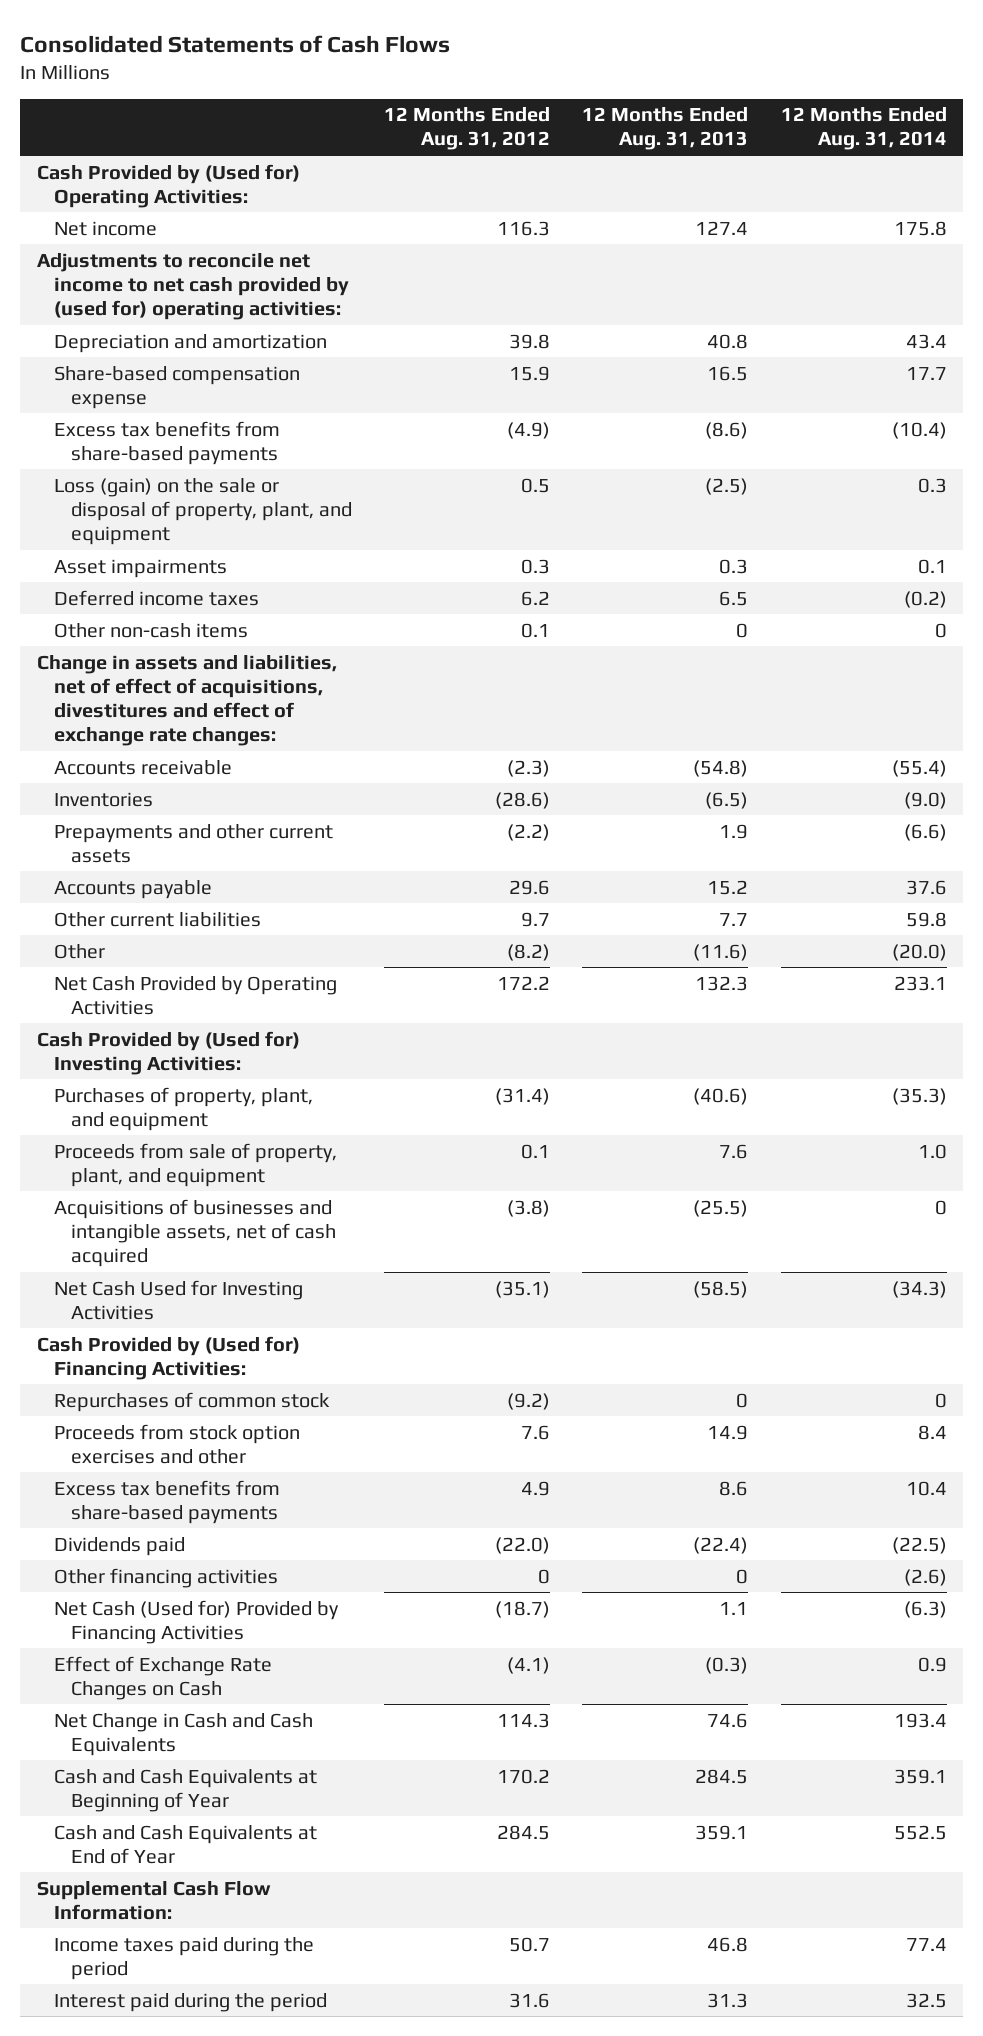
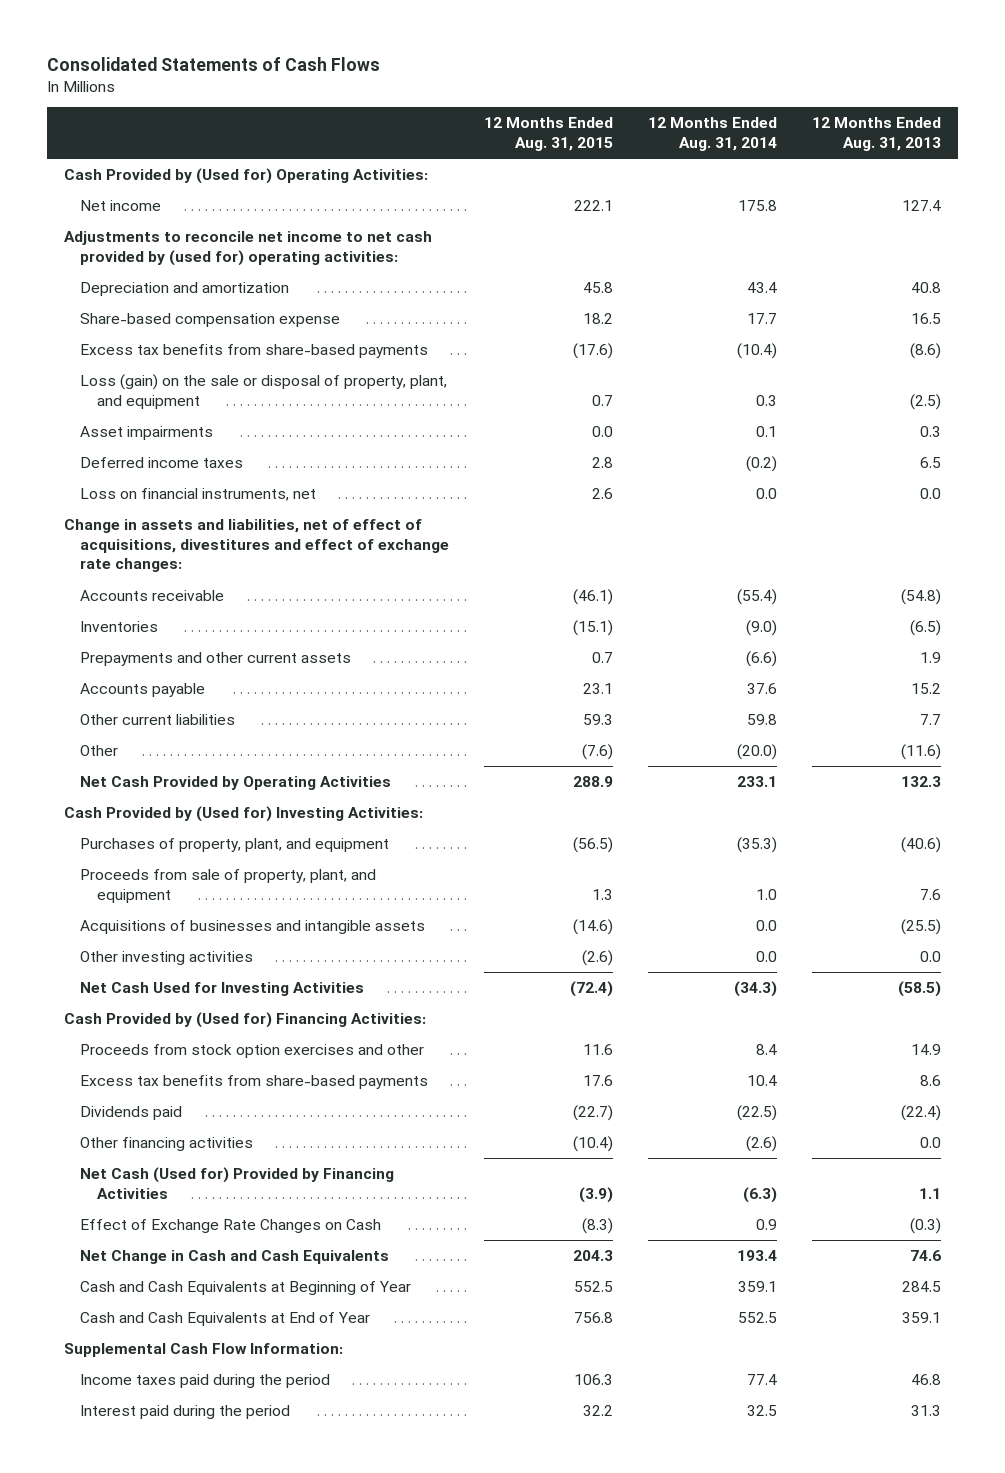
[384,107,551,151] 12 Months Ended Aug. 31, 2012 -> none
none -> [484,117,614,151] 12 Months Ended Aug. 31, 2015
[53,622,248,638] Other non-cash items -> none
none -> [80,488,317,502] Loss on financial instruments, net
[53,1198,337,1267] Acquisitions of businesses and intangible assets, net of cash acquired -> [80,920,426,935] Acquisitions of businesses and intangible assets
[934,1199,947,1215] 0 -> [755,920,777,932] 0.0
none -> [80,951,254,966] Other investing activities
[53,1391,330,1412] Repurchases of common stock -> none
[736,1568,749,1584] 0 -> [919,1137,941,1149] 0.0

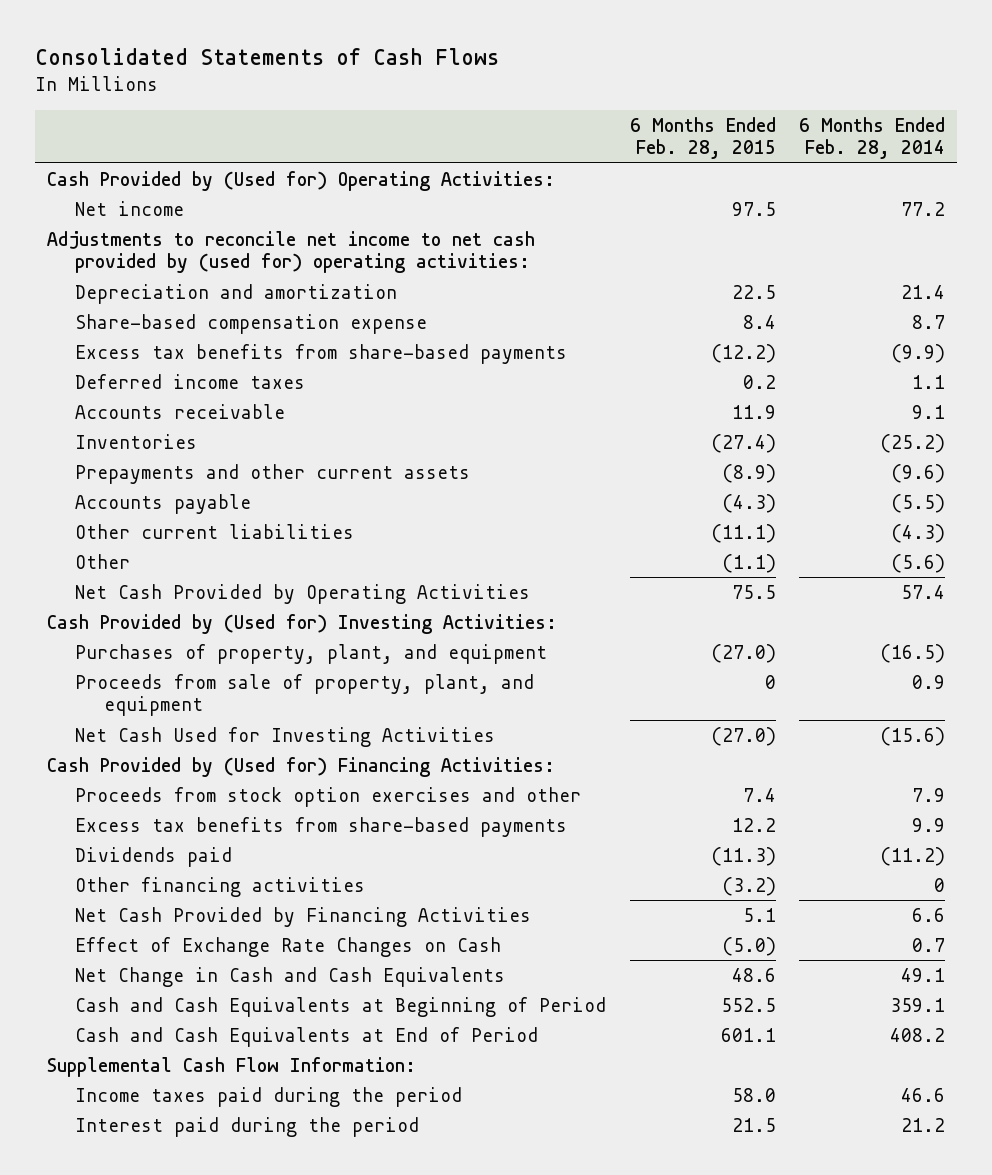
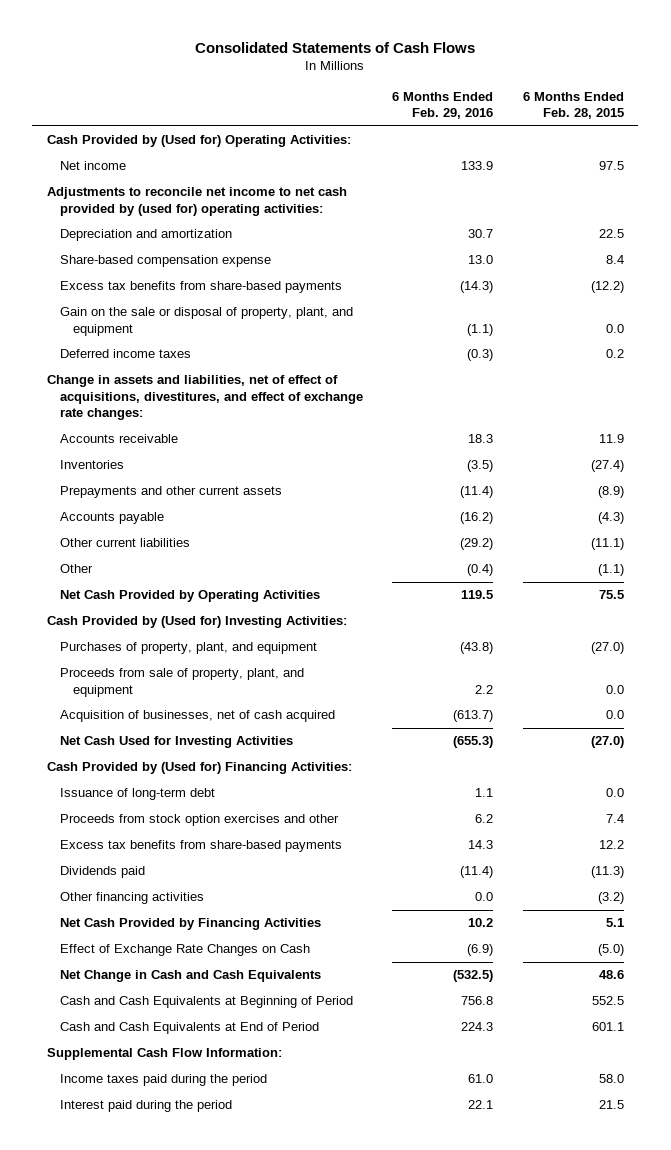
[799,116,946,160] 6 Months Ended Feb. 28, 2014 -> none
none -> [392,91,494,120] 6 Months Ended Feb. 29, 2016
none -> [59,307,353,336] Gain on the sale or disposal of property, plant, and equipment
none -> [47,375,363,421] Change in assets and liabilities, net of effect of acquisitions, divestitures, and effect of exchange rate changes:
[764,674,776,689] 0 -> [605,684,624,694] 0.0
none -> [59,710,335,723] Acquisition of businesses, net of cash acquired
none -> [59,788,215,801] Issuance of long-term debt

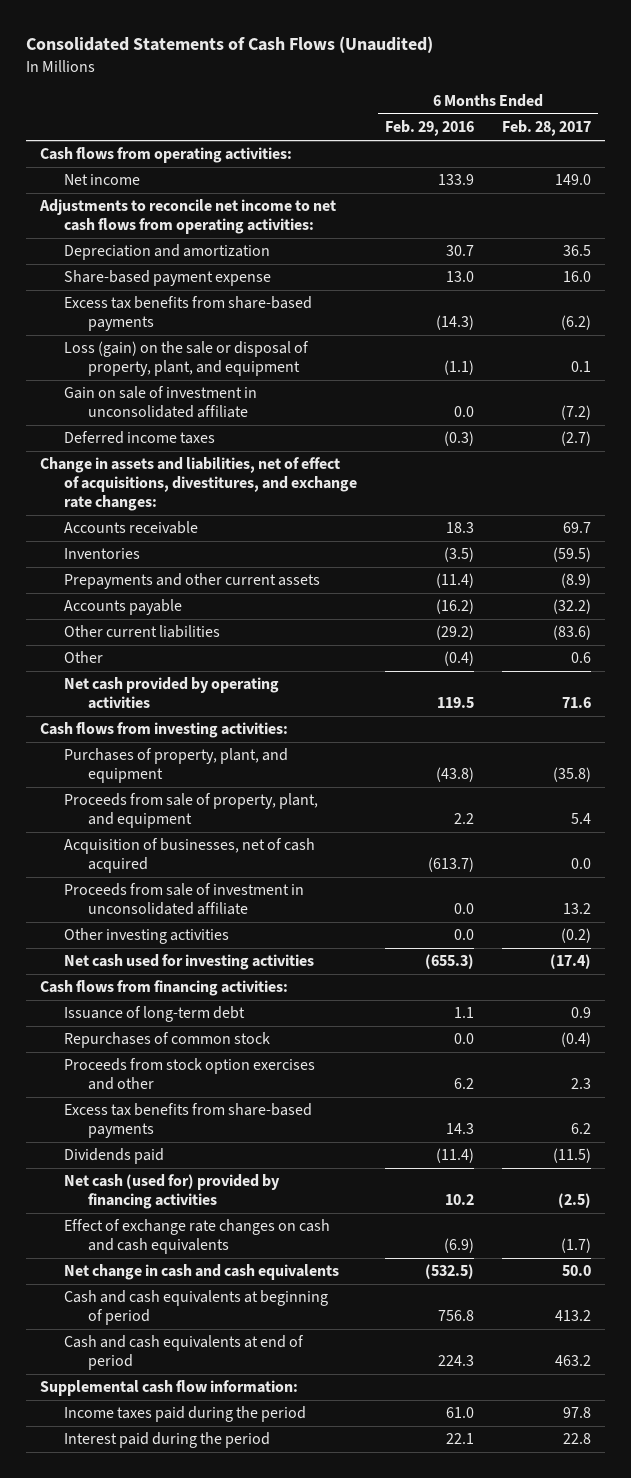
[195,41,476,53] Consolidated Statements of Cash Flows -> [25,36,433,54] Consolidated Statements of Cash Flows (Unaudited)
[522,91,624,120] 6 Months Ended Feb. 28, 2015 -> none
none -> [501,120,591,137] Feb. 28, 2017
[47,135,352,148] Cash Provided by (Used for) Operating Activities: -> [39,147,292,164] Cash flows from operating activities:
[47,187,348,216] Adjustments to reconcile net income to net cash provided by (used for) operating activities: -> [38,199,336,235] Adjustments to reconcile net income to net cash flows from operating activities:
[59,255,271,268] Share-based compensation expense -> [64,270,272,287] Share-based payment expense
[59,307,353,336] Gain on the sale or disposal of property, plant, and equipment -> [64,341,310,377] Loss (gain) on the sale or disposal of property, plant, and equipment
none -> [64,386,258,419] Gain on sale of investment in unconsolidated affiliate
[47,375,363,421] Change in assets and liabilities, net of effect of acquisitions, divestitures, and effect of exchange rate changes: -> [39,457,358,512] Change in assets and liabilities, net of effect of acquisitions, divestitures, and exchange rate changes:
[59,590,320,603] Net Cash Provided by Operating Activities -> [64,677,280,710] Net cash provided by operating activities
[47,616,348,629] Cash Provided by (Used for) Investing Activities: -> [39,722,288,739] Cash flows from investing activities:
none -> [64,883,305,916] Proceeds from sale of investment in unconsolidated affiliate
none -> [64,928,230,945] Other investing activities
[59,736,293,749] Net Cash Used for Investing Activities -> [64,954,315,971] Net cash used for investing activities
[47,762,353,775] Cash Provided by (Used for) Financing Activities: -> [39,980,288,997] Cash flows from financing activities:
none -> [64,1032,271,1049] Repurchases of common stock
[59,892,204,905] Other financing activities -> none
[59,918,321,931] Net Cash Provided by Financing Activities -> [64,1174,281,1210] Net cash (used for) provided by financing activities
[59,944,310,957] Effect of Exchange Rate Changes on Cash -> [64,1219,331,1255] Effect of exchange rate changes on cash and cash equivalents
[59,970,321,983] Net Change in Cash and Cash Equivalents -> [64,1264,340,1281] Net change in cash and cash equivalents
[59,996,353,1009] Cash and Cash Equivalents at Beginning of Period -> [64,1290,329,1326] Cash and cash equivalents at beginning of period
[59,1022,319,1035] Cash and Cash Equivalents at End of Period -> [64,1335,305,1371] Cash and cash equivalents at end of period
[47,1048,283,1061] Supplemental Cash Flow Information: -> [39,1380,298,1397] Supplemental cash flow information:

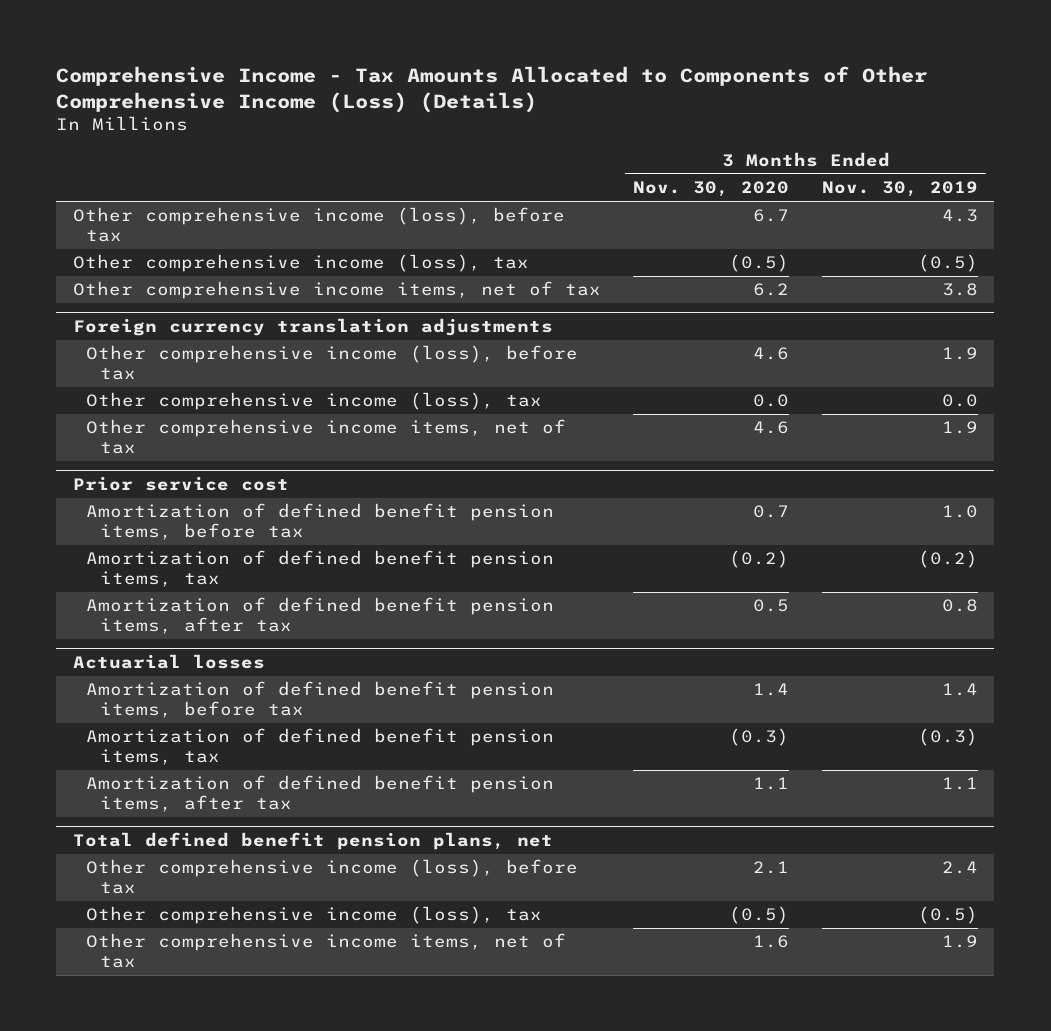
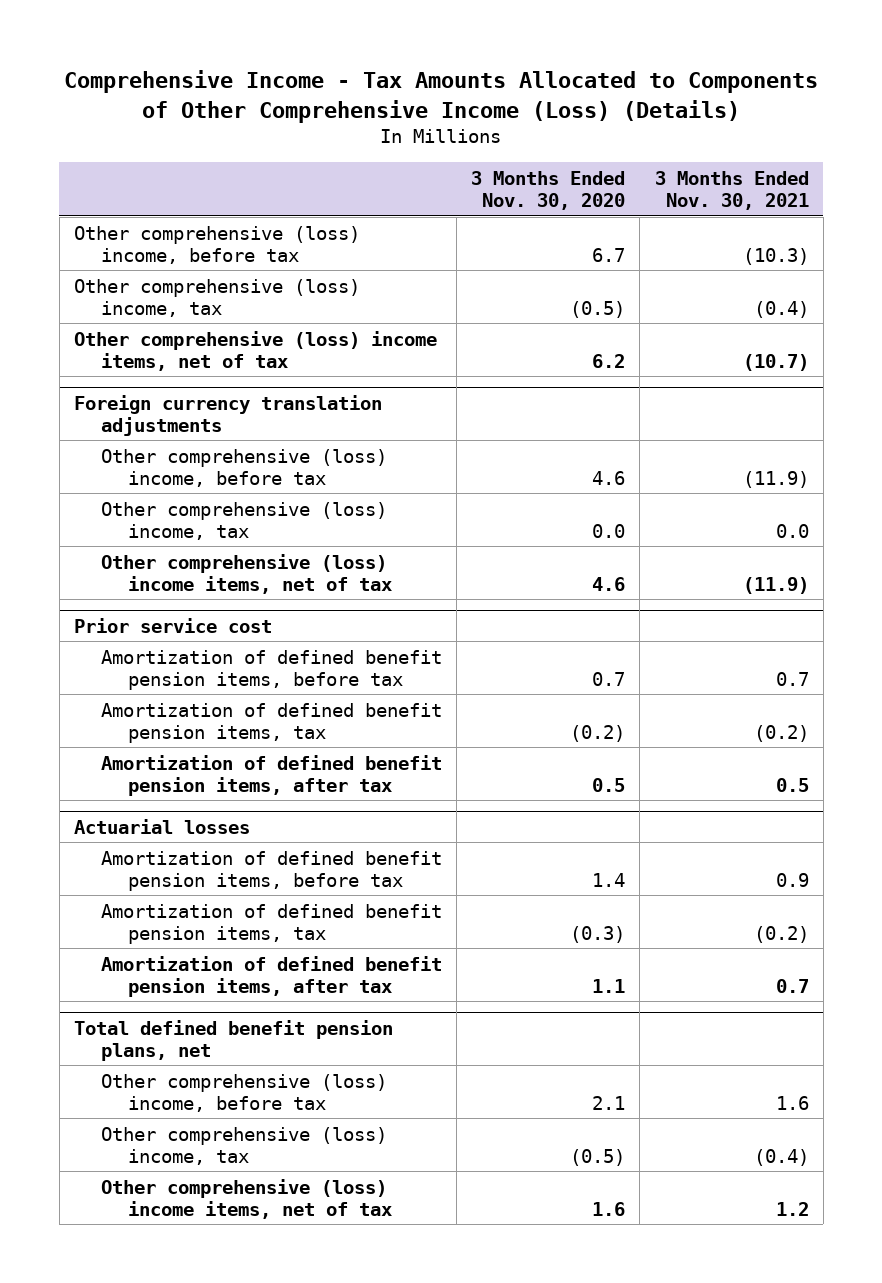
[821,181,978,198] Nov. 30, 2019 -> none
none -> [654,170,809,210] 3 Months Ended Nov. 30, 2021
[72,207,565,242] Other comprehensive income (loss), before tax -> [73,225,360,264] Other comprehensive (loss) income, before tax
[72,254,529,273] Other comprehensive income (loss), tax -> [73,278,360,317] Other comprehensive (loss) income, tax
[72,281,601,300] Other comprehensive income items, net of tax -> [73,330,437,371] Other comprehensive (loss) income items, net of tax
[86,345,579,380] Other comprehensive income (loss), before tax -> [100,448,387,487] Other comprehensive (loss) income, before tax
[86,392,543,411] Other comprehensive income (loss), tax -> [100,501,387,540] Other comprehensive (loss) income, tax
[86,419,567,454] Other comprehensive income items, net of tax -> [100,553,393,594] Other comprehensive (loss) income items, net of tax
[86,859,579,894] Other comprehensive income (loss), before tax -> [100,1073,387,1112] Other comprehensive (loss) income, before tax
[86,906,543,925] Other comprehensive income (loss), tax -> [100,1126,387,1165] Other comprehensive (loss) income, tax
[86,933,567,968] Other comprehensive income items, net of tax -> [100,1178,393,1219] Other comprehensive (loss) income items, net of tax

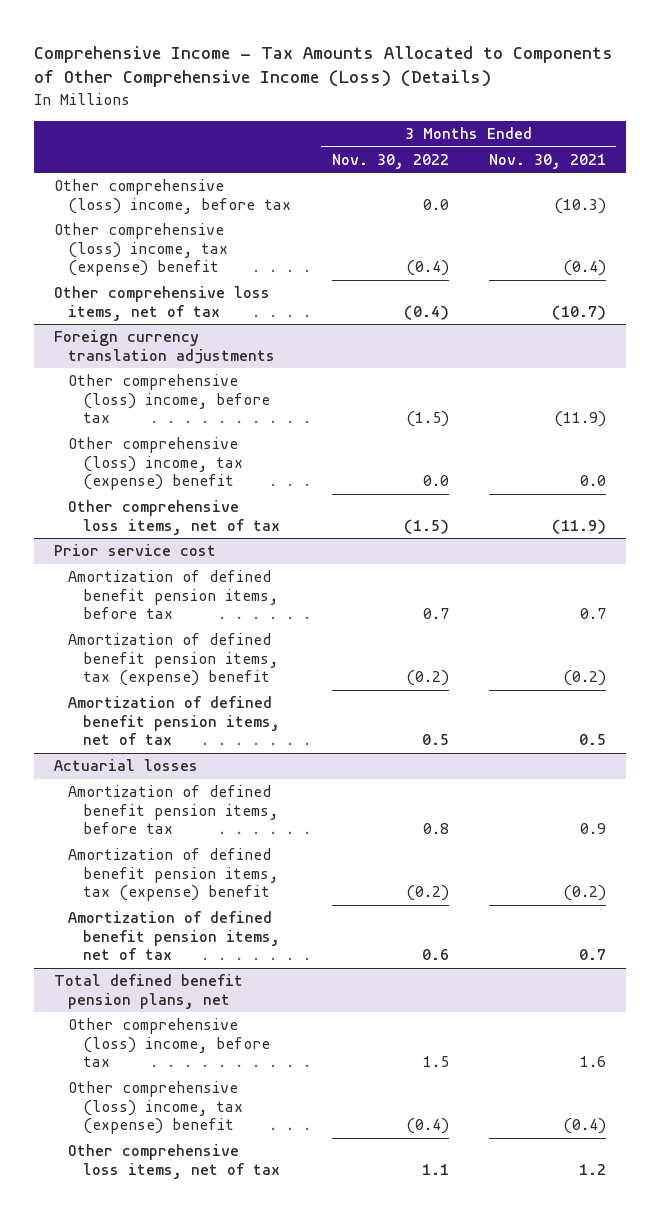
[471,170,626,210] 3 Months Ended Nov. 30, 2020 -> none
none -> [331,153,449,169] Nov. 30, 2022
[73,278,360,317] Other comprehensive (loss) income, tax -> [54,223,229,277] Other comprehensive (loss) income, tax (expense) benefit
[73,330,437,371] Other comprehensive (loss) income items, net of tax -> [54,286,271,321] Other comprehensive loss items, net of tax
[100,501,387,540] Other comprehensive (loss) income, tax -> [68,437,243,491] Other comprehensive (loss) income, tax (expense) benefit
[100,553,393,594] Other comprehensive (loss) income items, net of tax -> [68,500,280,535] Other comprehensive loss items, net of tax
[100,702,442,743] Amortization of defined benefit pension items, tax -> [68,633,278,687] Amortization of defined benefit pension items, tax (expense) benefit
[100,754,442,796] Amortization of defined benefit pension items, after tax -> [68,696,280,746] Amortization of defined benefit pension items, net of tax
[100,903,442,944] Amortization of defined benefit pension items, tax -> [68,848,278,902] Amortization of defined benefit pension items, tax (expense) benefit
[100,955,442,997] Amortization of defined benefit pension items, after tax -> [68,911,280,961] Amortization of defined benefit pension items, net of tax
[100,1126,387,1165] Other comprehensive (loss) income, tax -> [68,1081,243,1135] Other comprehensive (loss) income, tax (expense) benefit
[100,1178,393,1219] Other comprehensive (loss) income items, net of tax -> [68,1144,280,1179] Other comprehensive loss items, net of tax

